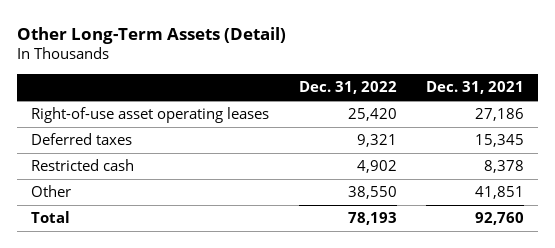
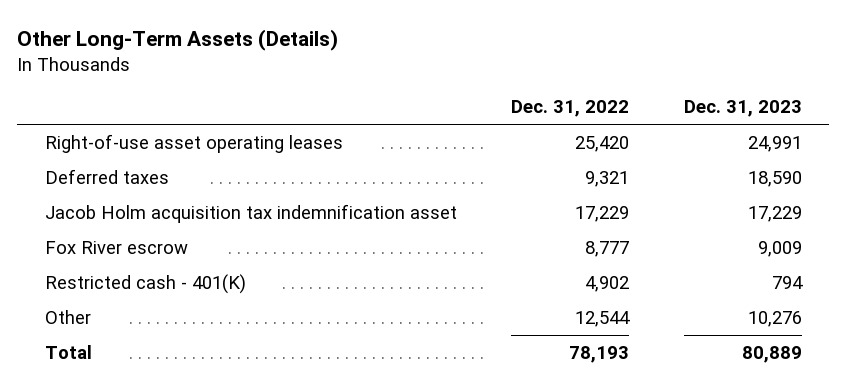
[16,26,286,44] Other Long-Term Assets (Detail) -> [17,28,339,51] Other Long-Term Assets (Details)
[425,81,524,95] Dec. 31, 2021 -> none
none -> [683,100,802,118] Dec. 31, 2023
none -> [44,204,457,224] Jacob Holm acquisition tax indemnification asset
none -> [44,241,188,255] Fox River escrow
[31,159,135,172] Restricted cash -> [44,274,246,295] Restricted cash - 401(K)
[347,186,397,200] 38,550 -> [575,311,631,328] 12,544

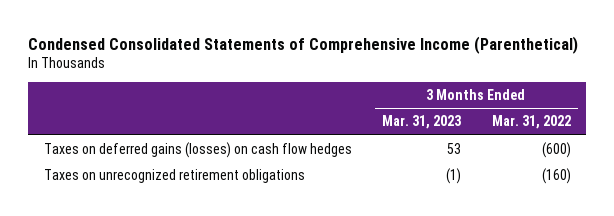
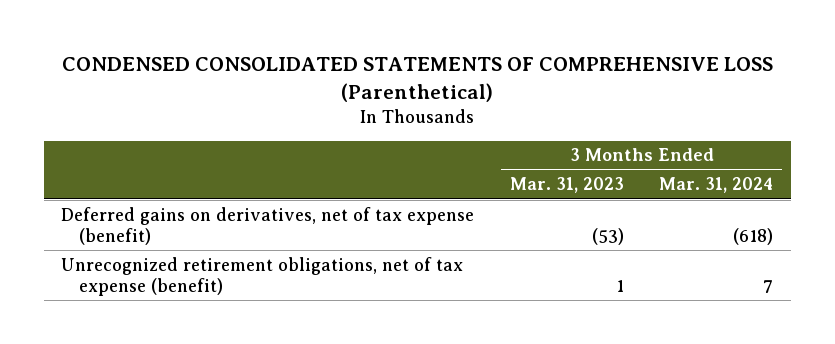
[28,35,579,54] Condensed Consolidated Statements of Comprehensive Income (Parenthetical) -> [62,57,774,102] CONDENSED CONSOLIDATED STATEMENTS OF COMPREHENSIVE LOSS (Parenthetical)
[491,115,571,130] Mar. 31, 2022 -> none
none -> [659,177,774,194] Mar. 31, 2024
[43,142,352,159] Taxes on deferred gains (losses) on cash flow hedges -> [61,206,475,245] Deferred gains on derivatives, net of tax expense (benefit)
[447,143,462,155] 53 -> [591,227,624,245] (53)
[43,169,305,184] Taxes on unrecognized retirement obligations -> [61,256,464,296] Unrecognized retirement obligations, net of tax expense (benefit)
[446,168,462,185] (1) -> [615,279,624,292] 1

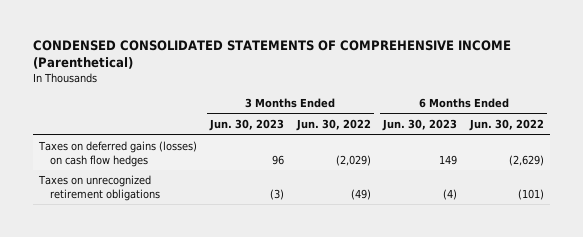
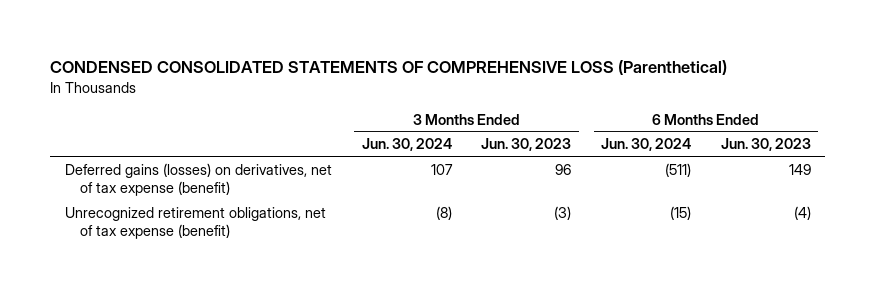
[32,39,511,69] CONDENSED CONSOLIDATED STATEMENTS OF COMPREHENSIVE INCOME (Parenthetical) -> [50,59,728,75] CONDENSED CONSOLIDATED STATEMENTS OF COMPREHENSIVE LOSS (Parenthetical)
[295,119,371,132] Jun. 30, 2022 -> none
[469,119,545,132] Jun. 30, 2022 -> none
none -> [361,138,452,152] Jun. 30, 2024
none -> [601,138,692,152] Jun. 30, 2024
[38,141,198,167] Taxes on deferred gains (losses) on cash flow hedges -> [65,162,333,197] Deferred gains (losses) on derivatives, net of tax expense (benefit)
[38,175,161,201] Taxes on unrecognized retirement obligations -> [65,206,327,240] Unrecognized retirement obligations, net of tax expense (benefit)

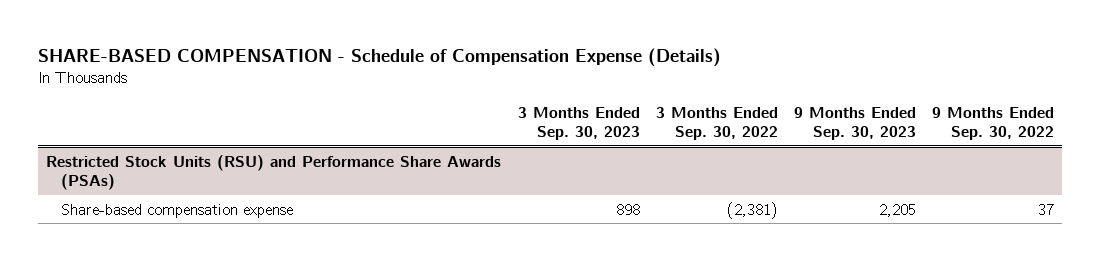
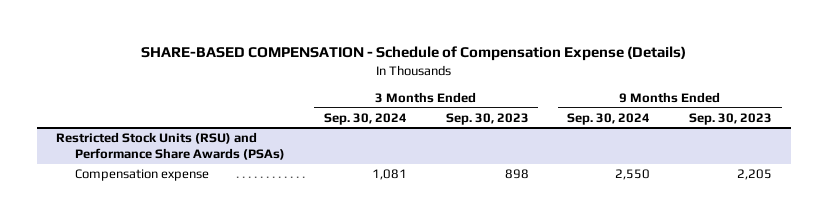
[655,106,778,140] 3 Months Ended Sep. 30, 2022 -> none
[932,106,1055,140] 9 Months Ended Sep. 30, 2022 -> none
none -> [324,112,408,125] Sep. 30, 2024
none -> [567,112,651,125] Sep. 30, 2024
[60,203,293,218] Share-based compensation expense -> [75,169,210,182] Compensation expense

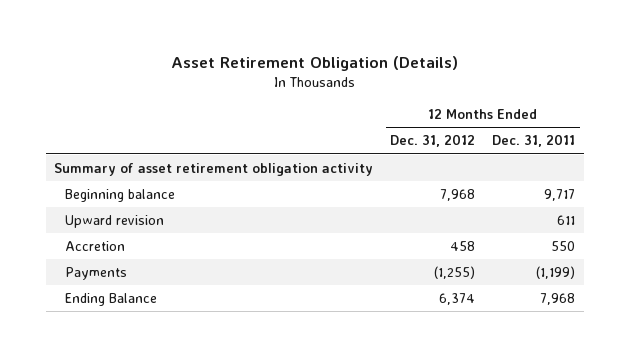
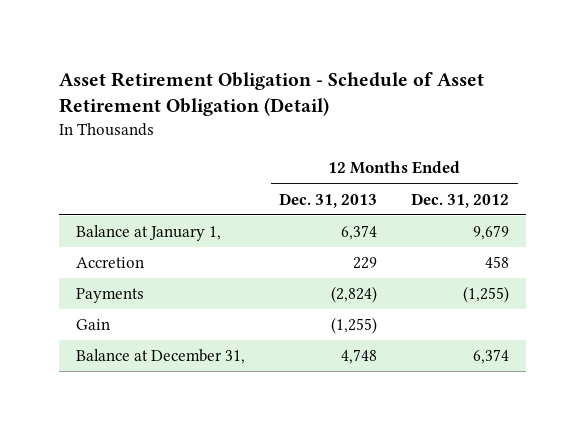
[170,55,458,71] Asset Retirement Obligation (Details) -> [59,71,485,117] Asset Retirement Obligation - Schedule of Asset Retirement Obligation (Detail)
[492,134,576,148] Dec. 31, 2011 -> none
none -> [279,192,378,208] Dec. 31, 2013
[54,162,374,176] Summary of asset retirement obligation activity -> none
[64,214,164,228] Upward revision -> none
[64,188,175,202] Beginning balance -> [76,225,222,242] Balance at January 1,
[440,188,476,201] 7,968 -> [473,225,510,241] 9,679
none -> [76,319,111,331] Gain
[64,292,157,306] Ending Balance -> [76,349,246,365] Balance at December 31,

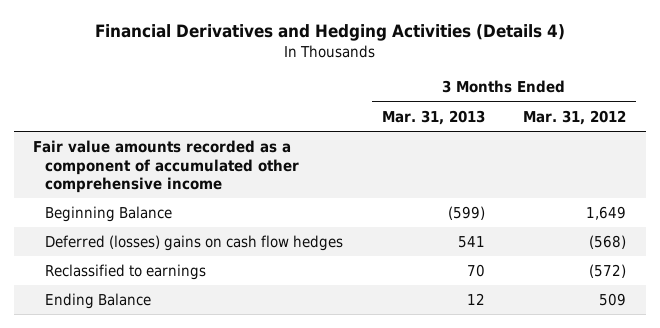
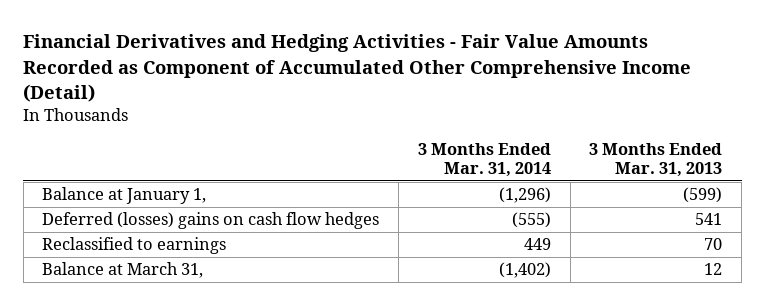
[94,24,565,42] Financial Derivatives and Hedging Activities (Details 4) -> [23,34,692,102] Financial Derivatives and Hedging Activities - Fair Value Amounts Recorded as Component of Accumulated Other Comprehensive Income (Detail)
[523,109,627,125] Mar. 31, 2012 -> none
none -> [417,143,551,178] 3 Months Ended Mar. 31, 2014
[33,140,300,194] Fair value amounts recorded as a component of accumulated other comprehensive income -> none
[45,206,173,223] Beginning Balance -> [42,187,207,205] Balance at January 1,
[45,293,152,310] Ending Balance -> [42,262,204,279] Balance at March 31,

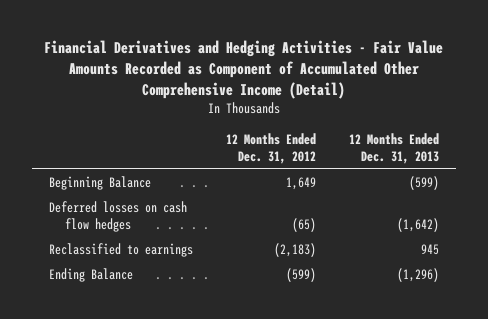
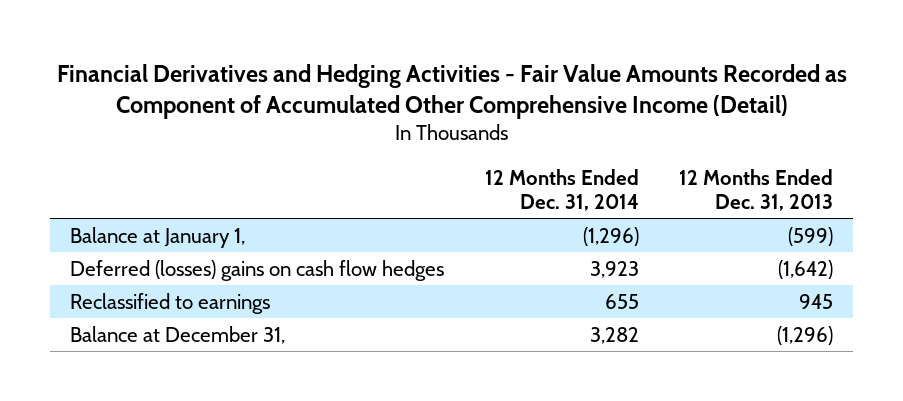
[226,133,317,165] 12 Months Ended Dec. 31, 2012 -> none
none -> [484,168,639,211] 12 Months Ended Dec. 31, 2014
[48,176,151,191] Beginning Balance -> [70,226,246,248] Balance at January 1,
[48,201,187,233] Deferred losses on cash flow hedges -> [70,259,445,281] Deferred (losses) gains on cash flow hedges
[48,268,133,283] Ending Balance -> [70,325,286,344] Balance at December 31,

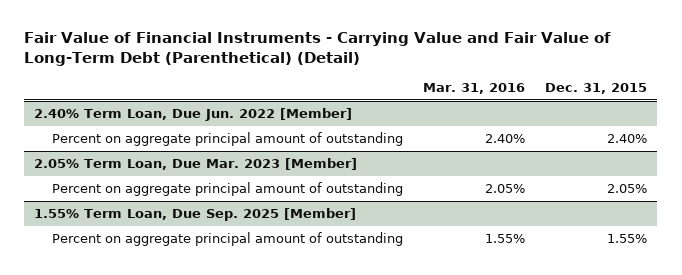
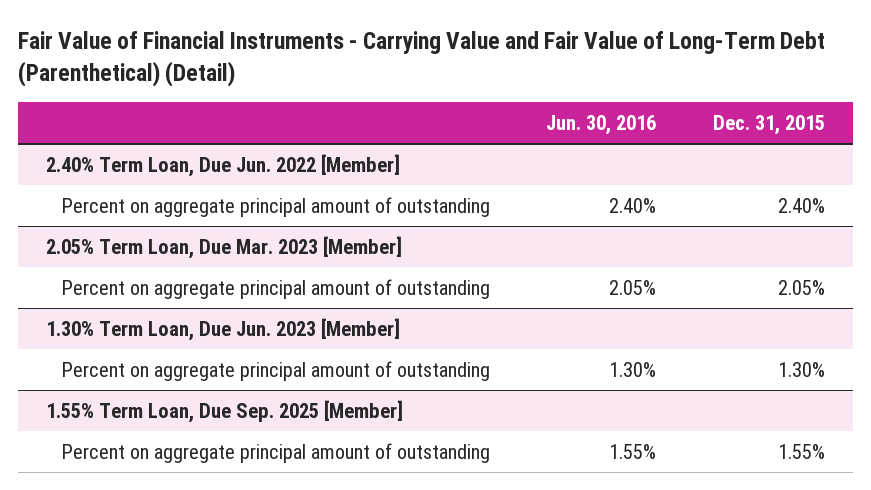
[422,82,525,94] Mar. 31, 2016 -> none
none -> [546,114,657,135] Jun. 30, 2016
none -> [45,318,400,342] 1.30% Term Loan, Due Jun. 2023 [Member]
none -> [60,361,490,382] Percent on aggregate principal amount of outstanding

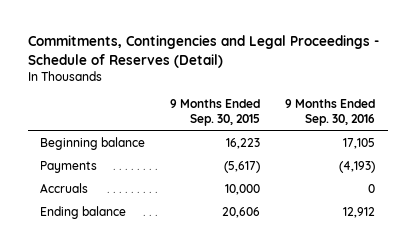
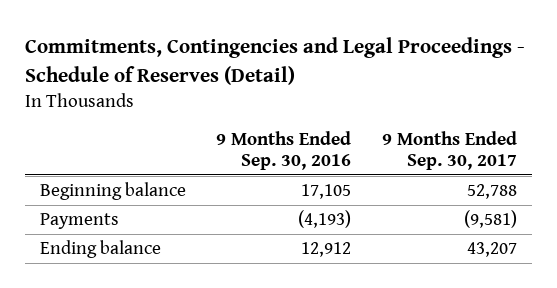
[170,99,261,126] 9 Months Ended Sep. 30, 2015 -> none
none -> [381,130,517,171] 9 Months Ended Sep. 30, 2017
[40,182,89,193] Accruals -> none

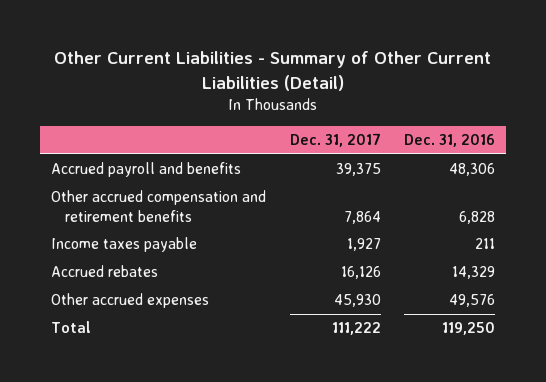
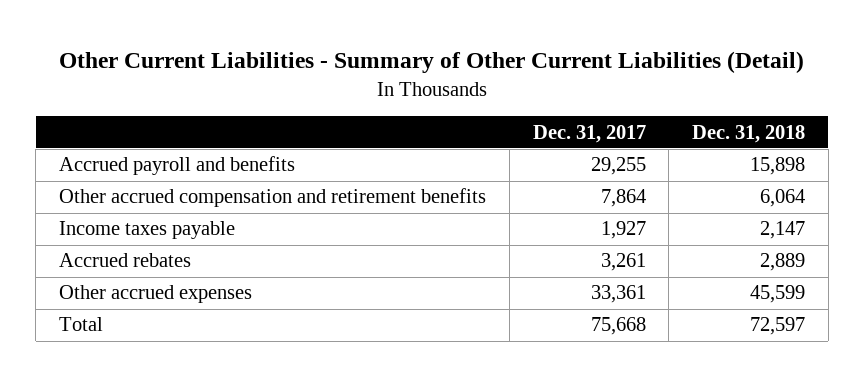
[403,133,495,147] Dec. 31, 2016 -> none
none -> [692,124,806,143] Dec. 31, 2018
[335,163,381,177] 39,375 -> [590,157,646,176] 29,255
[340,266,381,280] 16,126 -> [600,253,646,272] 3,261
[333,294,381,308] 45,930 -> [590,285,646,304] 33,361
[331,322,381,336] 111,222 -> [590,317,646,336] 75,668

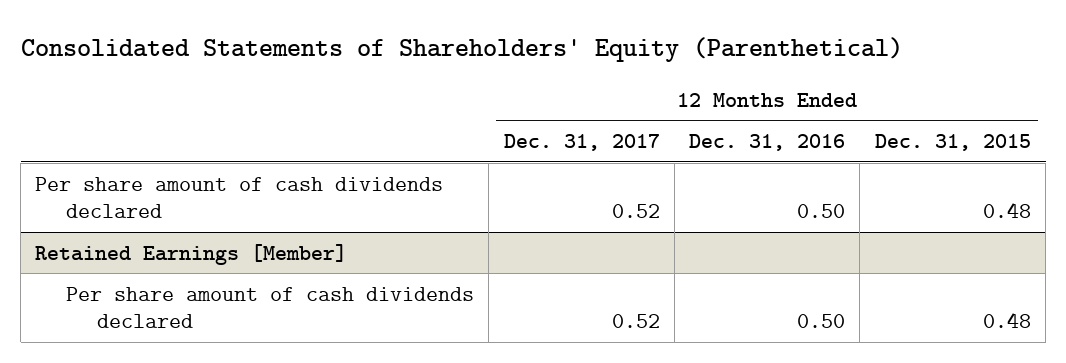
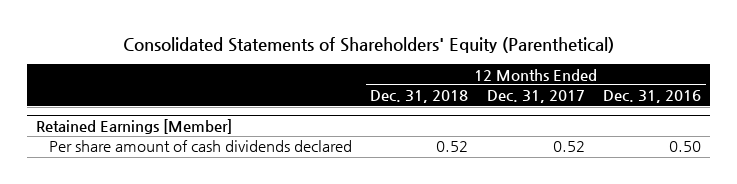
[874,134,1031,152] Dec. 31, 2015 -> none
none -> [370,90,469,104] Dec. 31, 2018
[35,176,444,219] Per share amount of cash dividends declared -> none

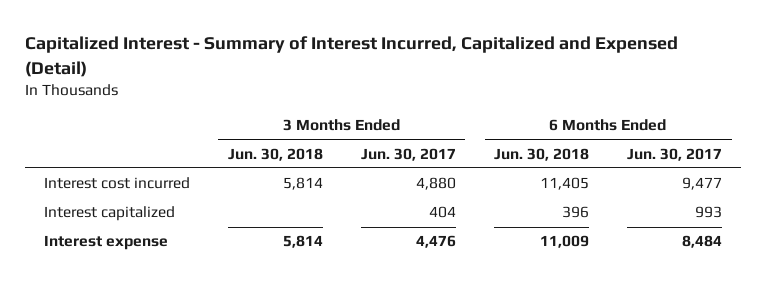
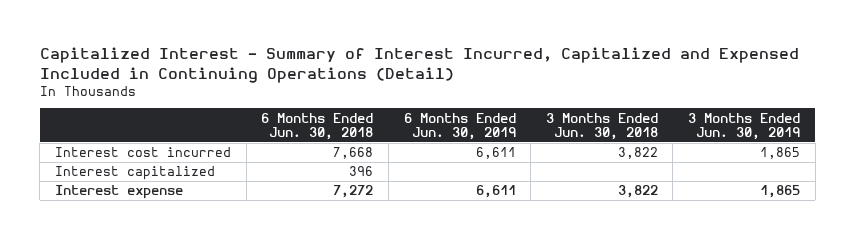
[24,36,678,77] Capitalized Interest - Summary of Interest Incurred, Capitalized and Expensed (Detail) -> [39,47,799,83] Capitalized Interest - Summary of Interest Incurred, Capitalized and Expensed Included in Continuing Operations (Detail)
[360,147,456,161] Jun. 30, 2017 -> none
[627,147,723,161] Jun. 30, 2017 -> none
none -> [403,112,516,141] 6 Months Ended Jun. 30, 2019
none -> [688,112,801,141] 3 Months Ended Jun. 30, 2019
[282,177,323,191] 5,814 -> [617,147,658,160] 3,822
[540,177,590,191] 11,405 -> [333,147,374,160] 7,668
[282,235,323,249] 5,814 -> [617,185,658,199] 3,822
[540,235,590,249] 11,009 -> [333,185,374,199] 7,272

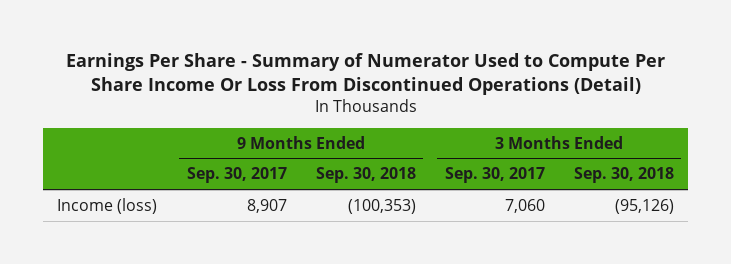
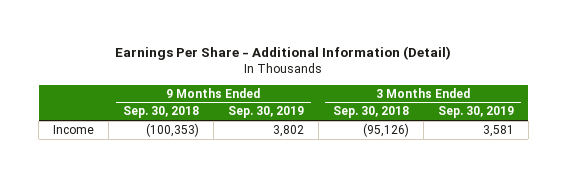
[65,53,665,96] Earnings Per Share - Summary of Numerator Used to Compute Per Share Income Or Loss From Discontinued Operations (Detail) -> [115,45,452,60] Earnings Per Share - Additional Information (Detail)
[186,167,287,184] Sep. 30, 2017 -> none
[444,167,545,184] Sep. 30, 2017 -> none
none -> [227,106,304,119] Sep. 30, 2019
none -> [437,106,514,119] Sep. 30, 2019
[57,197,158,214] Income (loss) -> [53,125,95,135] Income

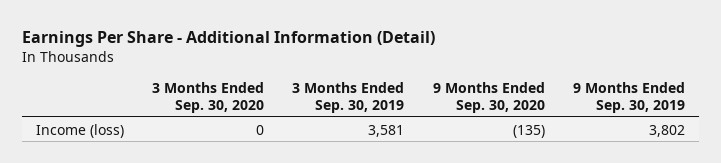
[122,106,199,119] Sep. 30, 2018 -> none
[332,106,409,119] Sep. 30, 2018 -> none
none -> [152,81,265,114] 3 Months Ended Sep. 30, 2020
none -> [432,81,545,114] 9 Months Ended Sep. 30, 2020
[53,125,95,135] Income -> [35,123,124,138] Income (loss)

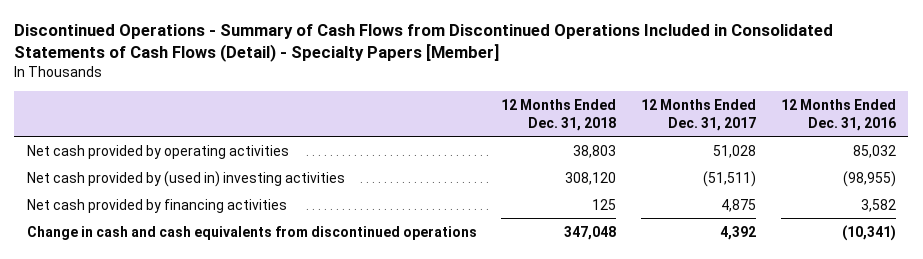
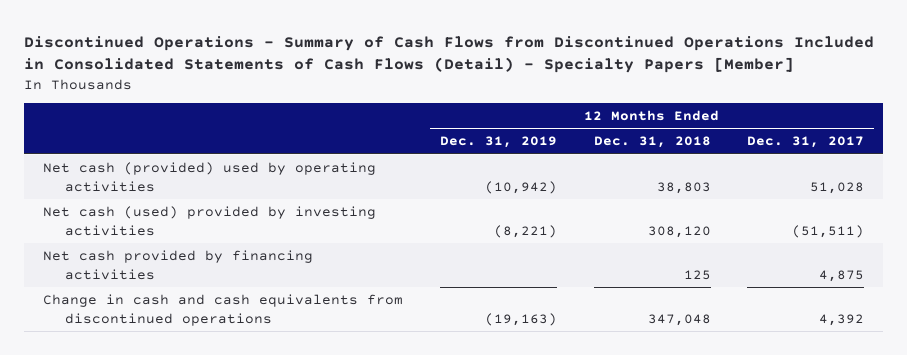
[780,98,896,131] 12 Months Ended Dec. 31, 2016 -> none
none -> [439,136,557,149] Dec. 31, 2019
[26,144,289,159] Net cash provided by operating activities -> [42,161,376,192] Net cash (provided) used by operating activities
[26,170,345,187] Net cash provided by (used in) investing activities -> [42,205,376,236] Net cash (used) provided by investing activities

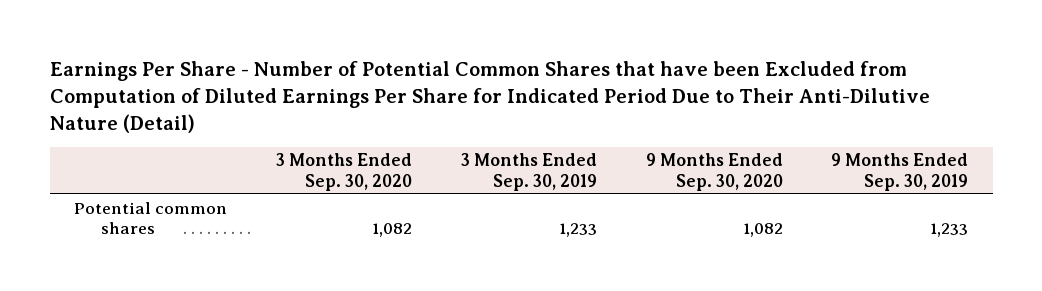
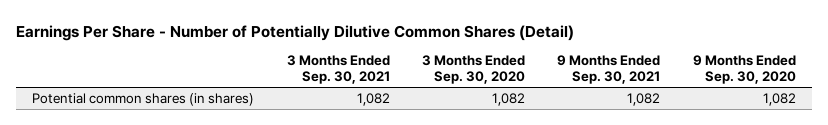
[49,61,930,133] Earnings Per Share - Number of Potential Common Shares that have been Excluded from Computation of Diluted Earnings Per Share for Indicated Period Due to Their Anti-Dilutive Nature (Detail) -> [15,24,574,41] Earnings Per Share - Number of Potentially Dilutive Common Shares (Detail)
[460,153,597,191] 3 Months Ended Sep. 30, 2019 -> none
[831,153,969,191] 9 Months Ended Sep. 30, 2019 -> none
none -> [286,55,390,85] 3 Months Ended Sep. 30, 2021
none -> [557,55,661,85] 9 Months Ended Sep. 30, 2021
[74,201,228,235] Potential common shares -> [32,93,255,107] Potential common shares (in shares)

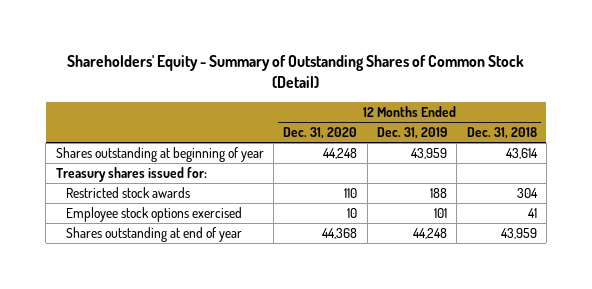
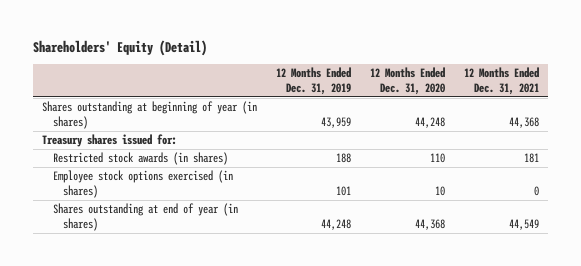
[67,55,525,89] Shareholders' Equity - Summary of Outstanding Shares of Common Stock (Detail) -> [32,39,207,56] Shareholders' Equity (Detail)
[466,127,537,140] Dec. 31, 2018 -> none
none -> [463,67,539,96] 12 Months Ended Dec. 31, 2021
[55,147,264,163] Shares outstanding at beginning of year -> [42,101,258,130] Shares outstanding at beginning of year (in shares)
[66,187,191,199] Restricted stock awards -> [52,152,228,166] Restricted stock awards (in shares)
[66,207,243,223] Employee stock options exercised -> [52,170,233,199] Employee stock options exercised (in shares)
[66,227,243,243] Shares outstanding at end of year -> [52,203,238,232] Shares outstanding at end of year (in shares)

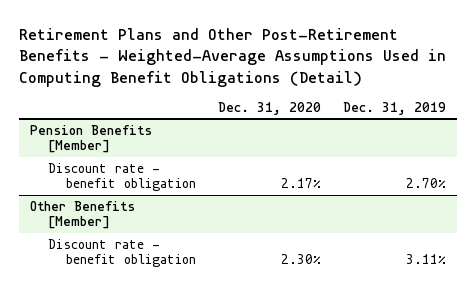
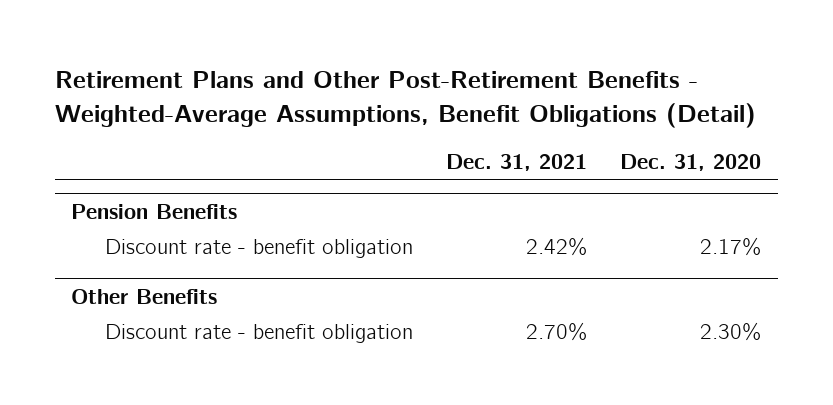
[18,28,446,87] Retirement Plans and Other Post-Retirement Benefits - Weighted-Average Assumptions Used in Computing Benefit Obligations (Detail) -> [54,71,756,128] Retirement Plans and Other Post-Retirement Benefits - Weighted-Average Assumptions, Benefit Obligations (Detail)
[343,101,447,115] Dec. 31, 2019 -> none
none -> [446,153,588,171] Dec. 31, 2021
[29,124,152,154] Pension Benefits [Member] -> [71,203,238,219] Pension Benefits
[29,200,135,230] Other Benefits [Member] -> [71,288,218,304] Other Benefits

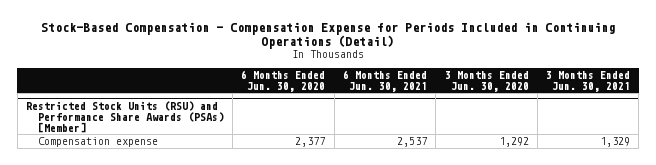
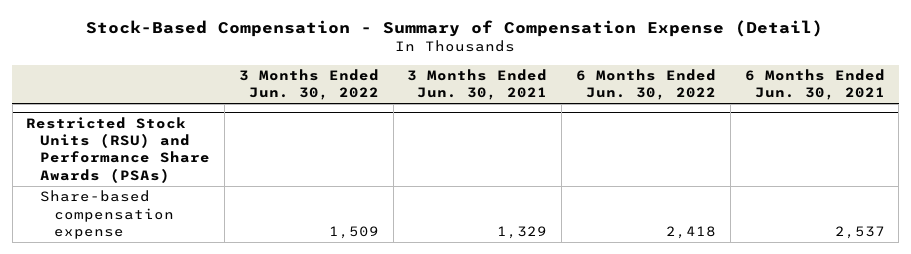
[41,21,616,50] Stock-Based Compensation - Compensation Expense for Periods Included in Continuing Operations (Detail) -> [86,20,824,38] Stock-Based Compensation - Summary of Compensation Expense (Detail)
[241,69,326,92] 6 Months Ended Jun. 30, 2020 -> none
[444,70,529,92] 3 Months Ended Jun. 30, 2020 -> none
none -> [238,68,379,101] 3 Months Ended Jun. 30, 2022
none -> [575,68,716,101] 6 Months Ended Jun. 30, 2022
[26,100,224,133] Restricted Stock Units (RSU) and Performance Share Awards (PSAs) [Member] -> [26,116,211,183] Restricted Stock Units (RSU) and Performance Share Awards (PSAs)
[37,137,158,148] Compensation expense -> [40,190,175,239] Share-based compensation expense

